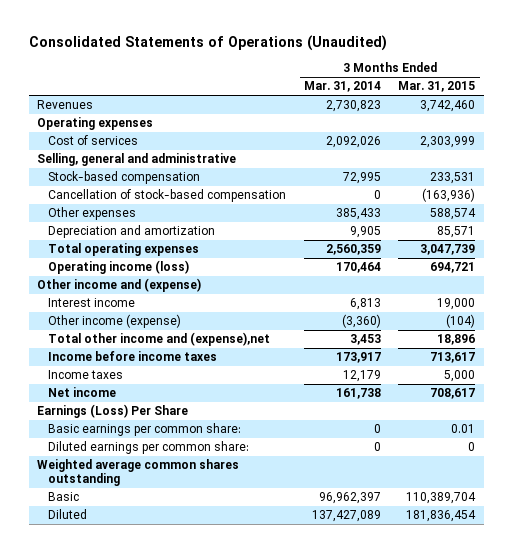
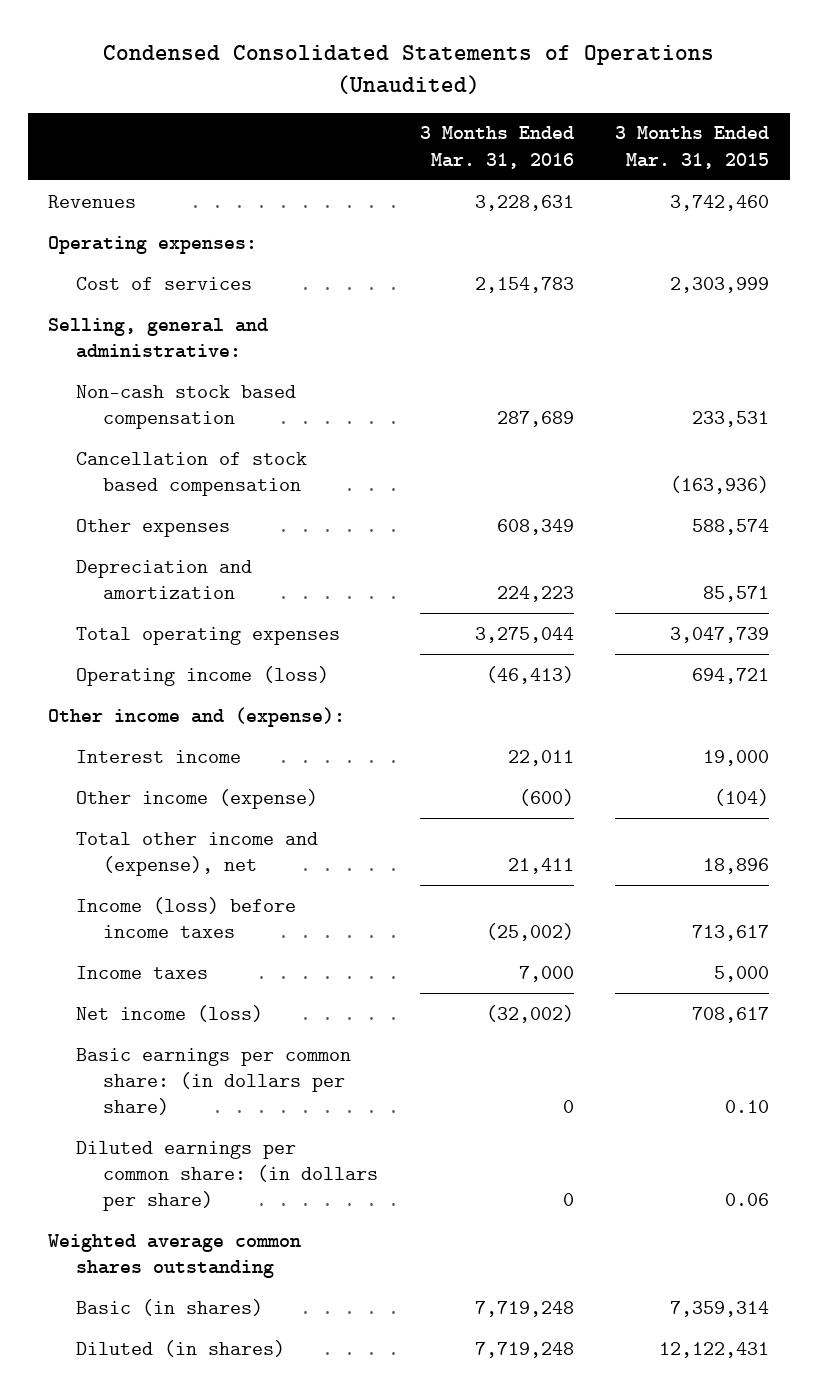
[28,35,387,52] Consolidated Statements of Operations (Unaudited) -> [102,44,714,94] Condensed Consolidated Statements of Operations (Unaudited)
[303,81,381,93] Mar. 31, 2014 -> none
none -> [419,126,574,169] 3 Months Ended Mar. 31, 2016
[37,117,154,131] Operating expenses -> [48,235,258,254] Operating expenses:
[37,153,237,167] Selling, general and administrative -> [48,317,269,359] Selling, general and administrative:
[48,171,201,185] Stock-based compensation -> [75,384,296,430] Non-cash stock based compensation
[48,189,287,203] Cancellation of stock-based compensation -> [75,451,307,497] Cancellation of stock based compensation
[37,278,202,293] Other income and (expense) -> [48,706,346,727] Other income and (expense):
[48,332,271,347] Total other income and (expense),net -> [75,831,318,877] Total other income and (expense), net
[48,351,218,362] Income before income taxes -> [75,896,296,939] Income (loss) before income taxes
[37,404,189,419] Earnings (Loss) Per Share -> none
[48,387,117,398] Net income -> [75,1004,263,1022] Net income (loss)
[48,423,242,437] Basic earnings per common share: -> [75,1047,351,1116] Basic earnings per common share: (in dollars per share)
[451,424,476,434] 0.01 -> [725,1100,770,1114] 0.10
[48,441,250,455] Diluted earnings per common share: -> [75,1140,379,1212] Diluted earnings per common share: (in dollars per share)
[468,442,476,452] 0 -> [725,1193,770,1207] 0.06
[48,492,80,502] Basic -> [75,1298,263,1316] Basic (in shares)
[406,492,477,505] 110,389,704 -> [670,1300,770,1317] 7,359,314
[48,509,88,520] Diluted -> [75,1339,285,1357] Diluted (in shares)
[406,510,477,523] 181,836,454 -> [659,1341,770,1358] 12,122,431

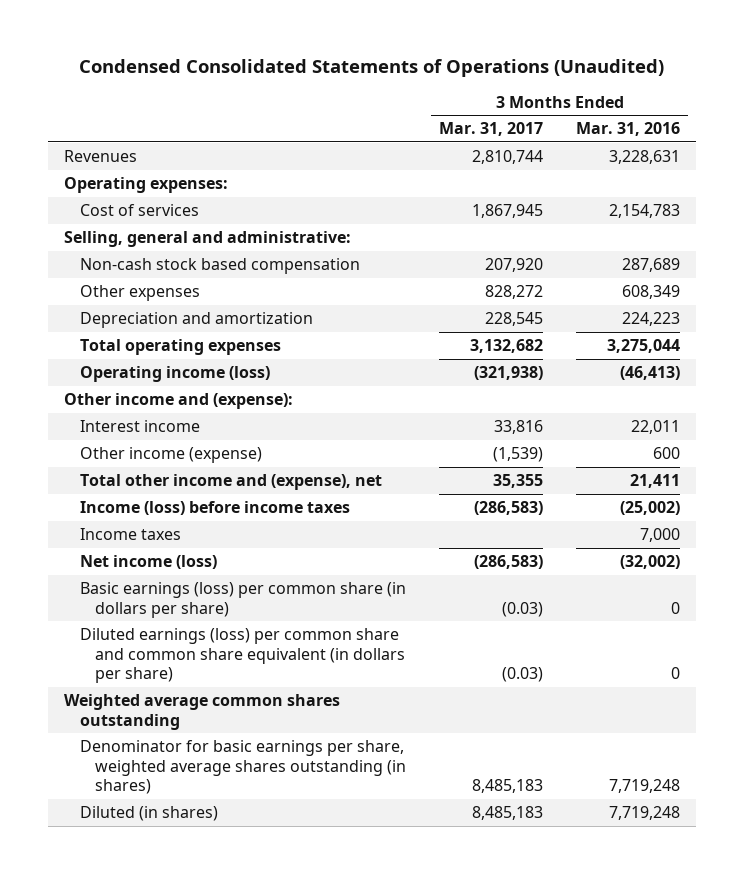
[615,126,770,169] 3 Months Ended Mar. 31, 2015 -> none
none -> [439,122,544,137] Mar. 31, 2017
[75,451,307,497] Cancellation of stock based compensation -> none
[518,788,574,806] (600) -> [652,447,680,460] 600
[75,1047,351,1116] Basic earnings per common share: (in dollars per share) -> [79,582,406,618] Basic earnings (loss) per common share (in dollars per share)
[75,1140,379,1212] Diluted earnings per common share: (in dollars per share) -> [79,628,406,684] Diluted earnings (loss) per common share and common share equivalent (in dollars per share)
[75,1298,263,1316] Basic (in shares) -> [79,740,407,795] Denominator for basic earnings per share, weighted average shares outstanding (in shares)

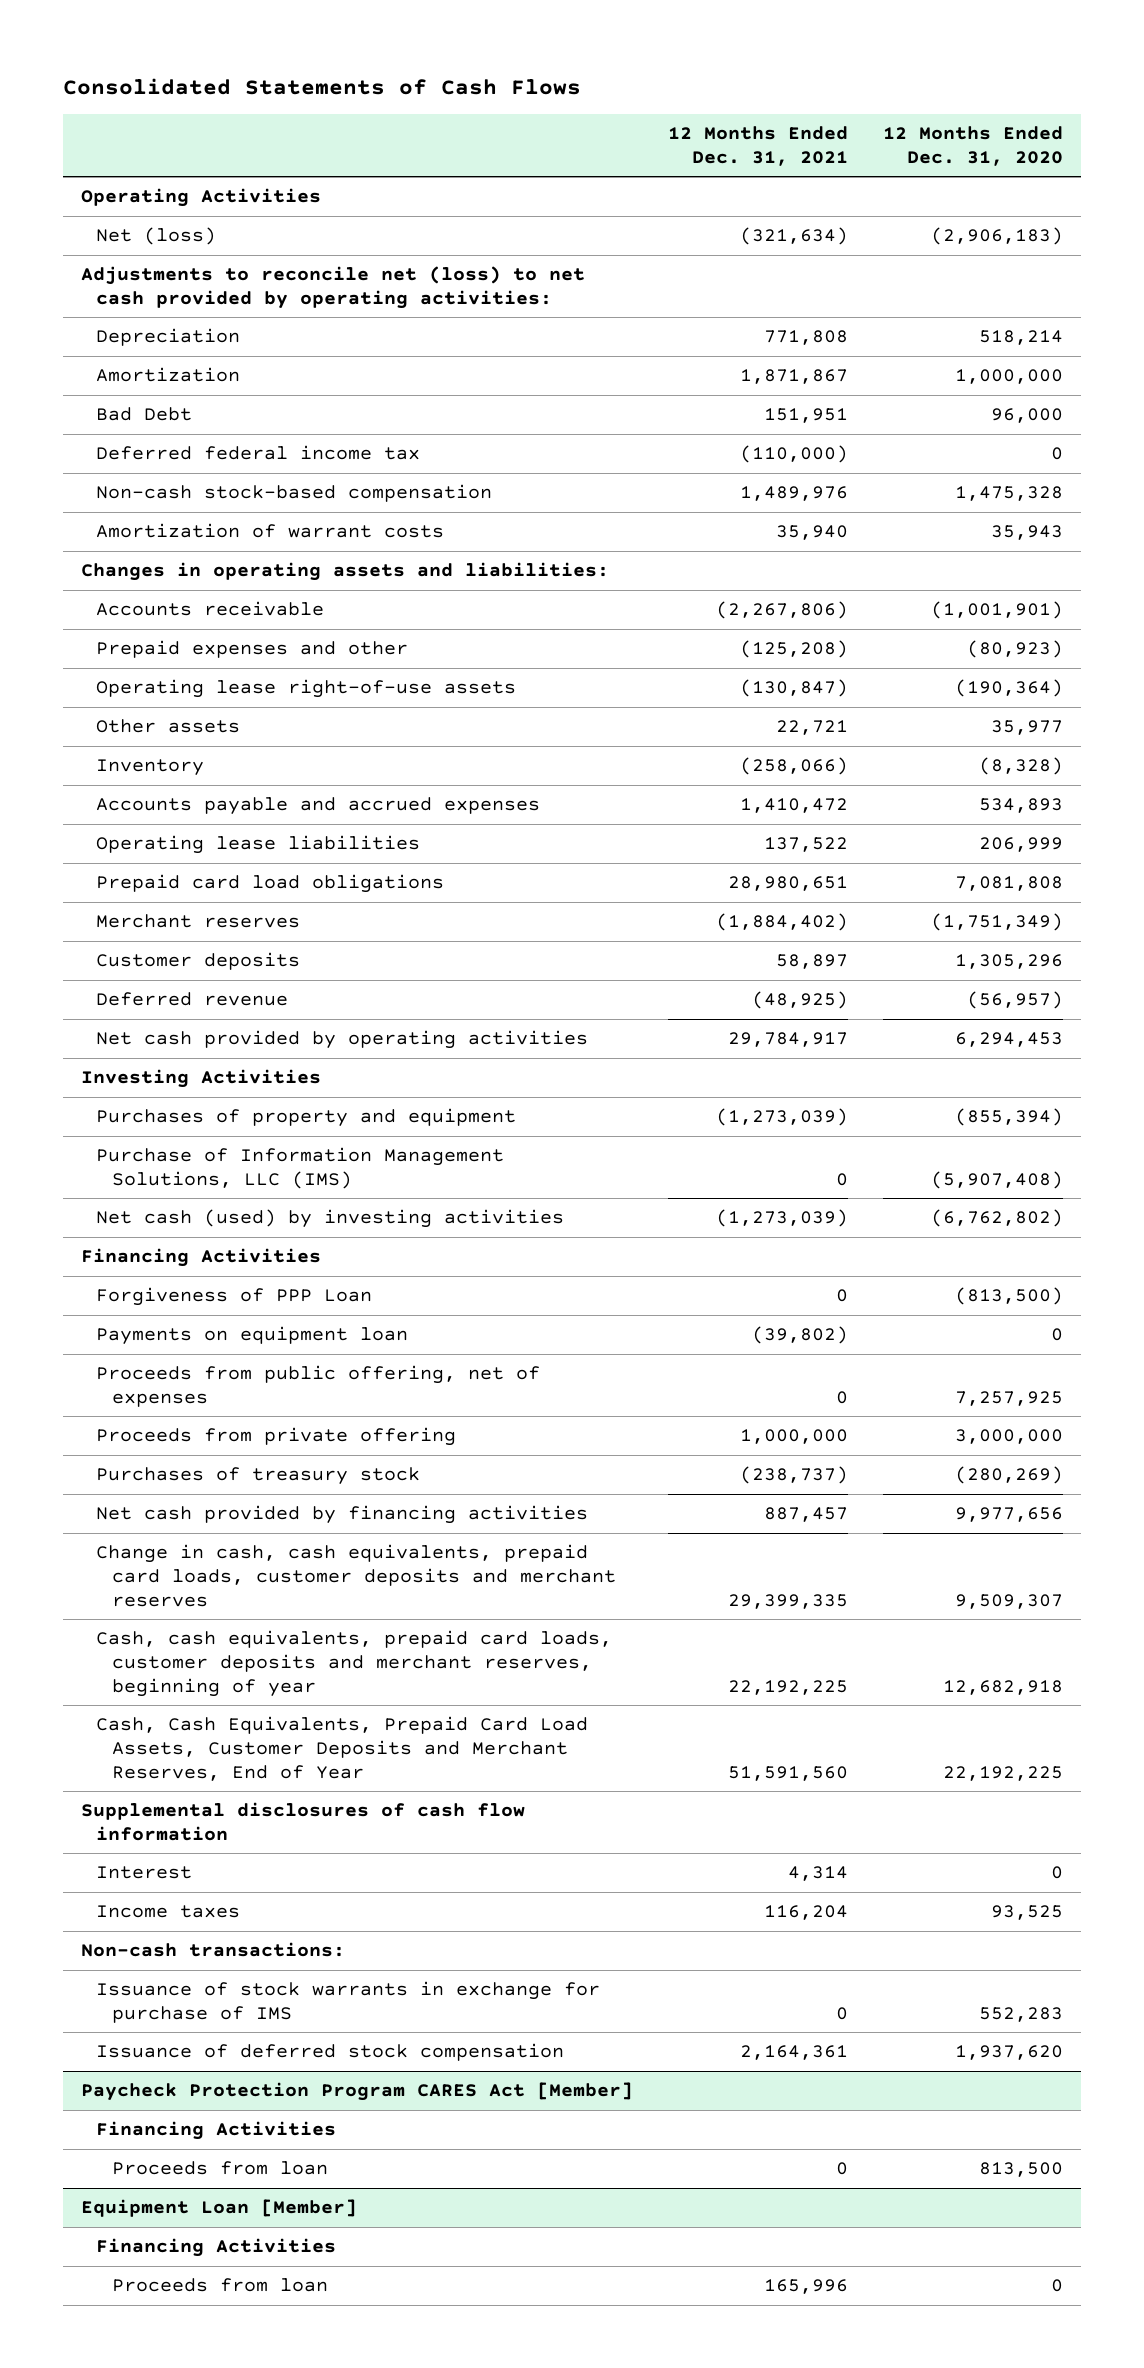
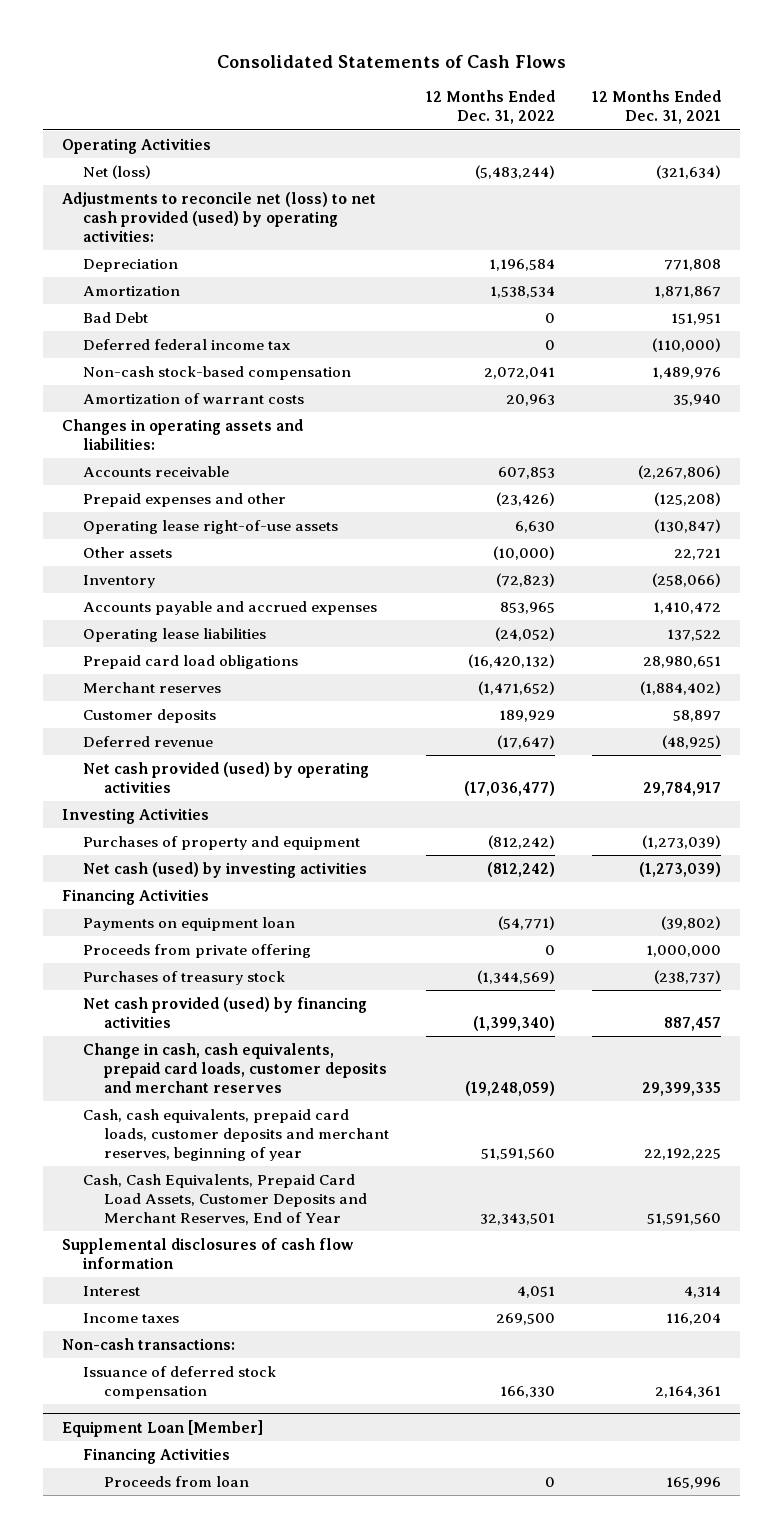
[883,125,1064,166] 12 Months Ended Dec. 31, 2020 -> none
none -> [426,90,556,125] 12 Months Ended Dec. 31, 2022
[80,266,585,309] Adjustments to reconcile net (loss) to net cash provided by operating activities: -> [62,191,377,243] Adjustments to reconcile net (loss) to net cash provided (used) by operating activities:
[96,1030,589,1050] Net cash provided by operating activities -> [83,761,370,794] Net cash provided (used) by operating activities
[96,1147,505,1189] Purchase of Information Management Solutions, LLC (IMS) -> none
[96,1287,373,1307] Forgiveness of PPP Loan -> none
[96,1365,541,1407] Proceeds from public offering, net of expenses -> none
[96,1505,589,1525] Net cash provided by financing activities -> [83,996,368,1029] Net cash provided (used) by financing activities
[96,1981,601,2023] Issuance of stock warrants in exchange for purchase of IMS -> none
[80,2082,633,2102] Paycheck Protection Program CARES Act [Member] -> none
[96,2121,337,2141] Financing Activities -> none
[112,2161,329,2176] Proceeds from loan -> none

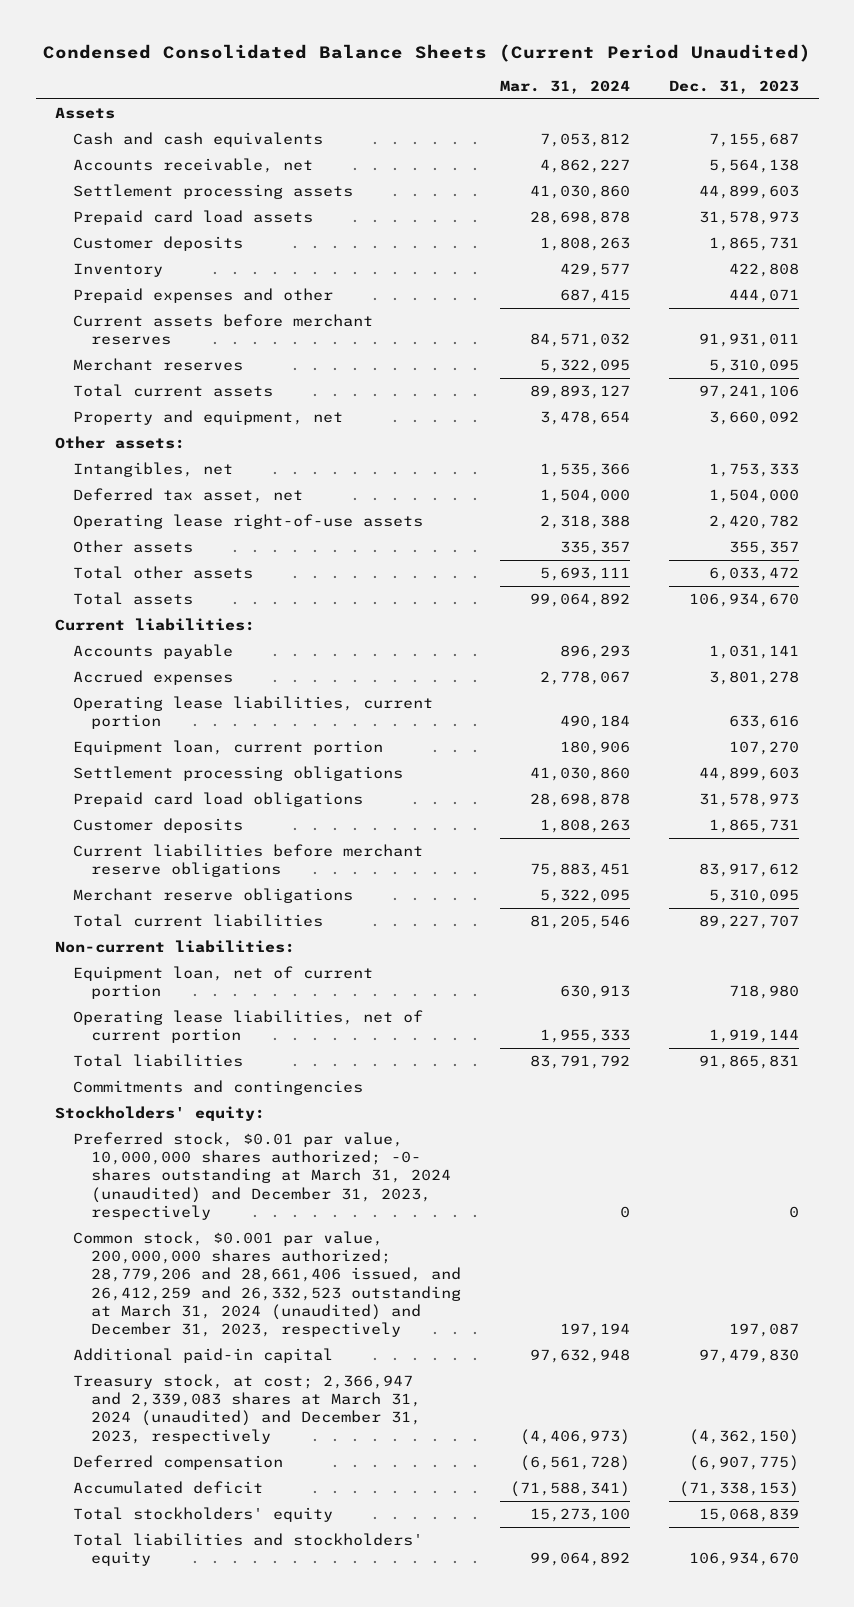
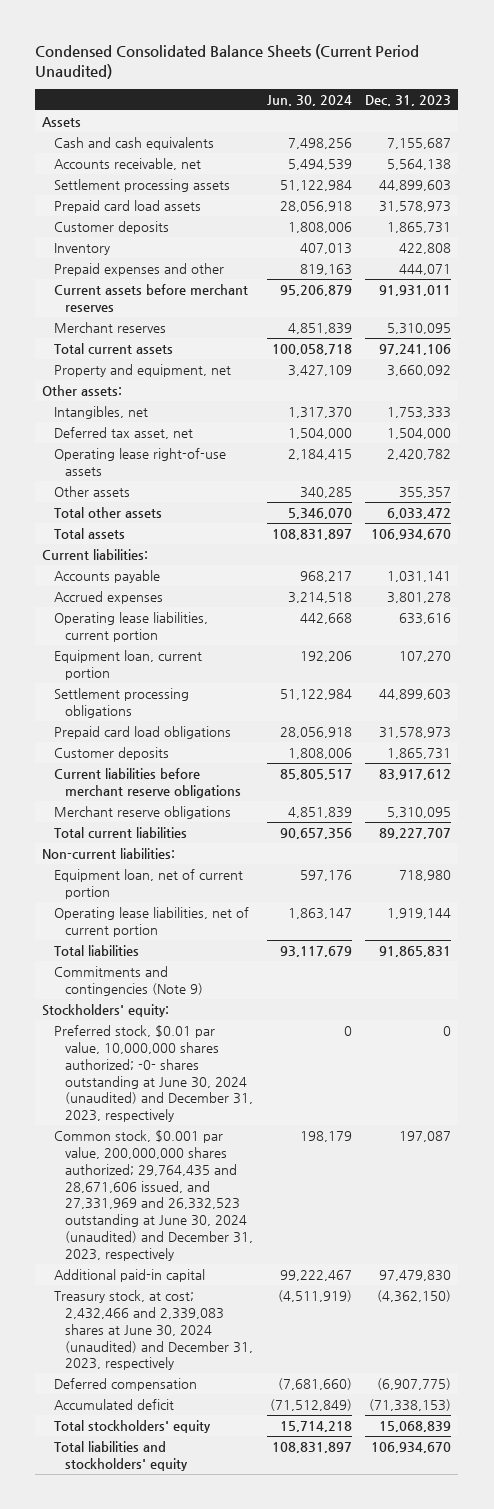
[499,79,630,94] Mar. 31, 2024 -> none
none -> [266,94,352,106] Jun. 30, 2024
[72,1080,363,1096] Commitments and contingencies -> [53,966,203,996] Commitments and contingencies (Note 9)
[72,1132,451,1220] Preferred stock, $0.01 par value, 10,000,000 shares authorized; -0- shares outstanding at March 31, 2024 (unaudited) and December 31, 2023, respectively -> [53,1025,253,1123] Preferred stock, $0.01 par value, 10,000,000 shares authorized; -0- shares outstanding at June 30, 2024 (unaudited) and December 31, 2023, respectively
[72,1231,461,1338] Common stock, $0.001 par value, 200,000,000 shares authorized; 28,779,206 and 28,661,406 issued, and 26,412,259 and 26,332,523 outstanding at March 31, 2024 (unaudited) and December 31, 2023, respectively -> [53,1130,253,1261] Common stock, $0.001 par value, 200,000,000 shares authorized; 29,764,435 and 28,671,606 issued, and 27,331,969 and 26,332,523 outstanding at June 30, 2024 (unaudited) and December 31, 2023, respectively
[72,1374,421,1444] Treasury stock, at cost; 2,366,947 and 2,339,083 shares at March 31, 2024 (unaudited) and December 31, 2023, respectively -> [53,1290,253,1371] Treasury stock, at cost; 2,432,466 and 2,339,083 shares at June 30, 2024 (unaudited) and December 31, 2023, respectively

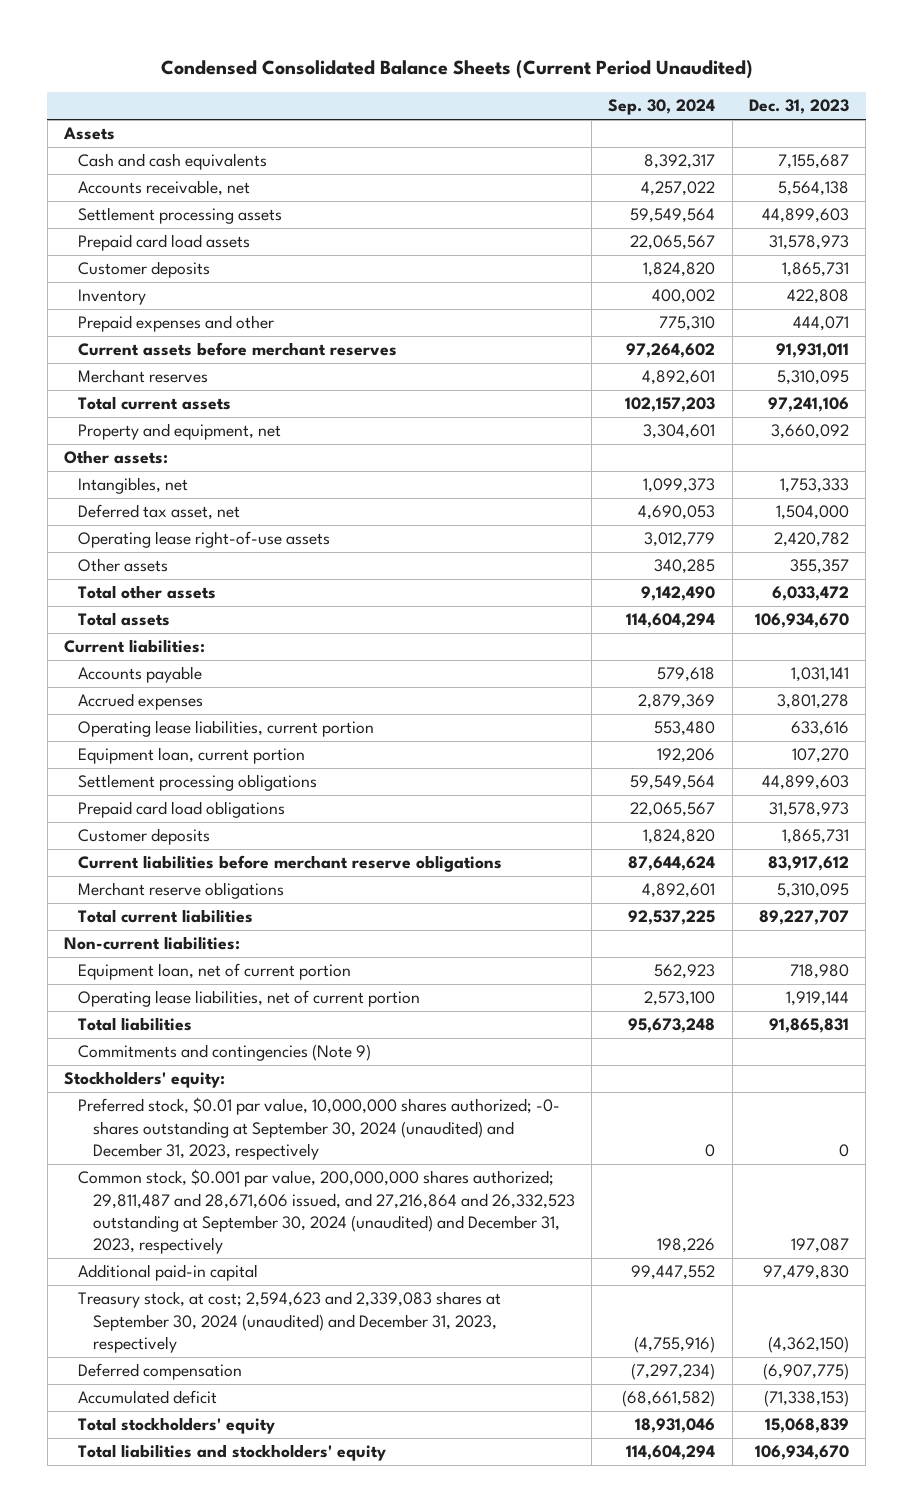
[266,94,352,106] Jun. 30, 2024 -> none
none -> [608,99,716,116] Sep. 30, 2024
[53,1025,253,1123] Preferred stock, $0.01 par value, 10,000,000 shares authorized; -0- shares outstanding at June 30, 2024 (unaudited) and December 31, 2023, respectively -> [78,1097,561,1161] Preferred stock, $0.01 par value, 10,000,000 shares authorized; -0- shares outstanding at September 30, 2024 (unaudited) and December 31, 2023, respectively
[53,1130,253,1261] Common stock, $0.001 par value, 200,000,000 shares authorized; 29,764,435 and 28,671,606 issued, and 27,331,969 and 26,332,523 outstanding at June 30, 2024 (unaudited) and December 31, 2023, respectively -> [78,1169,575,1255] Common stock, $0.001 par value, 200,000,000 shares authorized; 29,811,487 and 28,671,606 issued, and 27,216,864 and 26,332,523 outstanding at September 30, 2024 (unaudited) and December 31, 2023, respectively
[53,1290,253,1371] Treasury stock, at cost; 2,432,466 and 2,339,083 shares at June 30, 2024 (unaudited) and December 31, 2023, respectively -> [78,1291,502,1354] Treasury stock, at cost; 2,594,623 and 2,339,083 shares at September 30, 2024 (unaudited) and December 31, 2023, respectively

